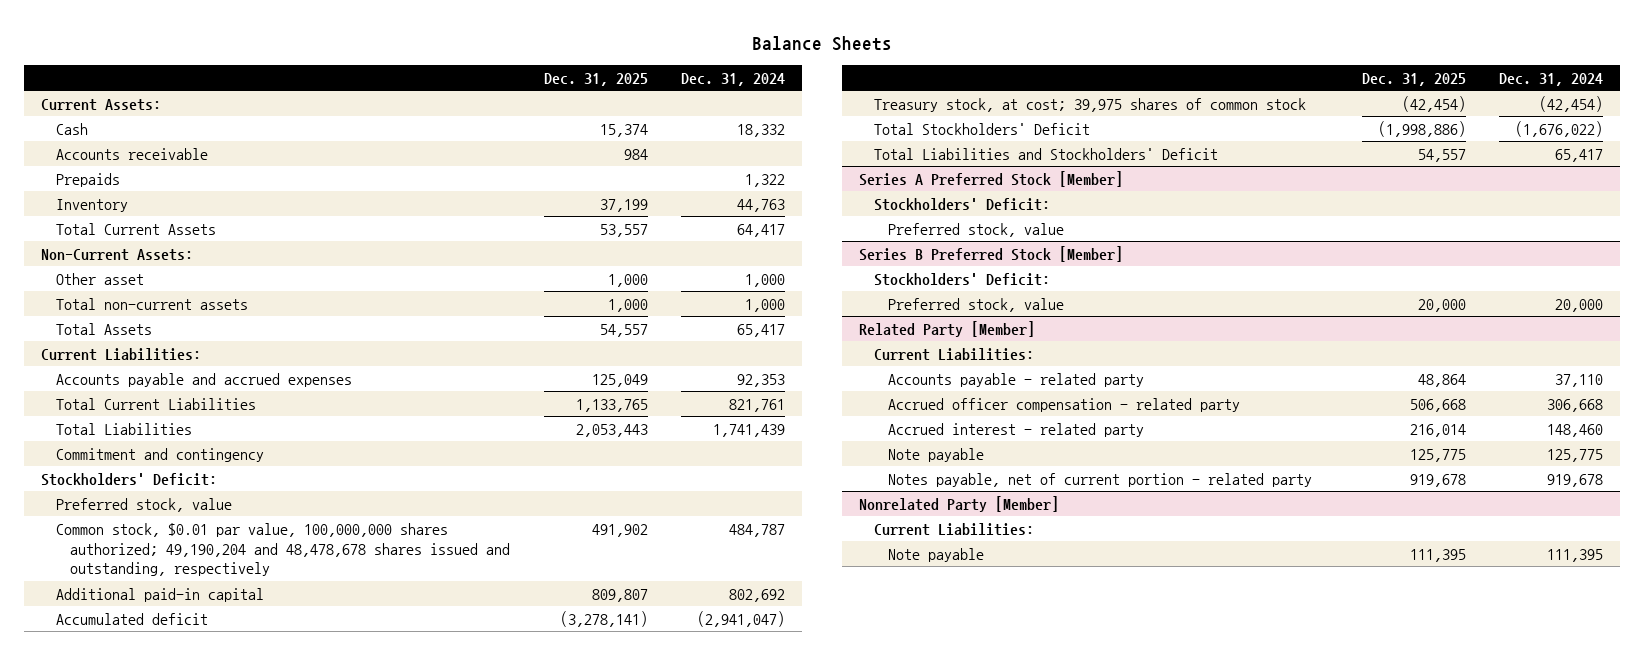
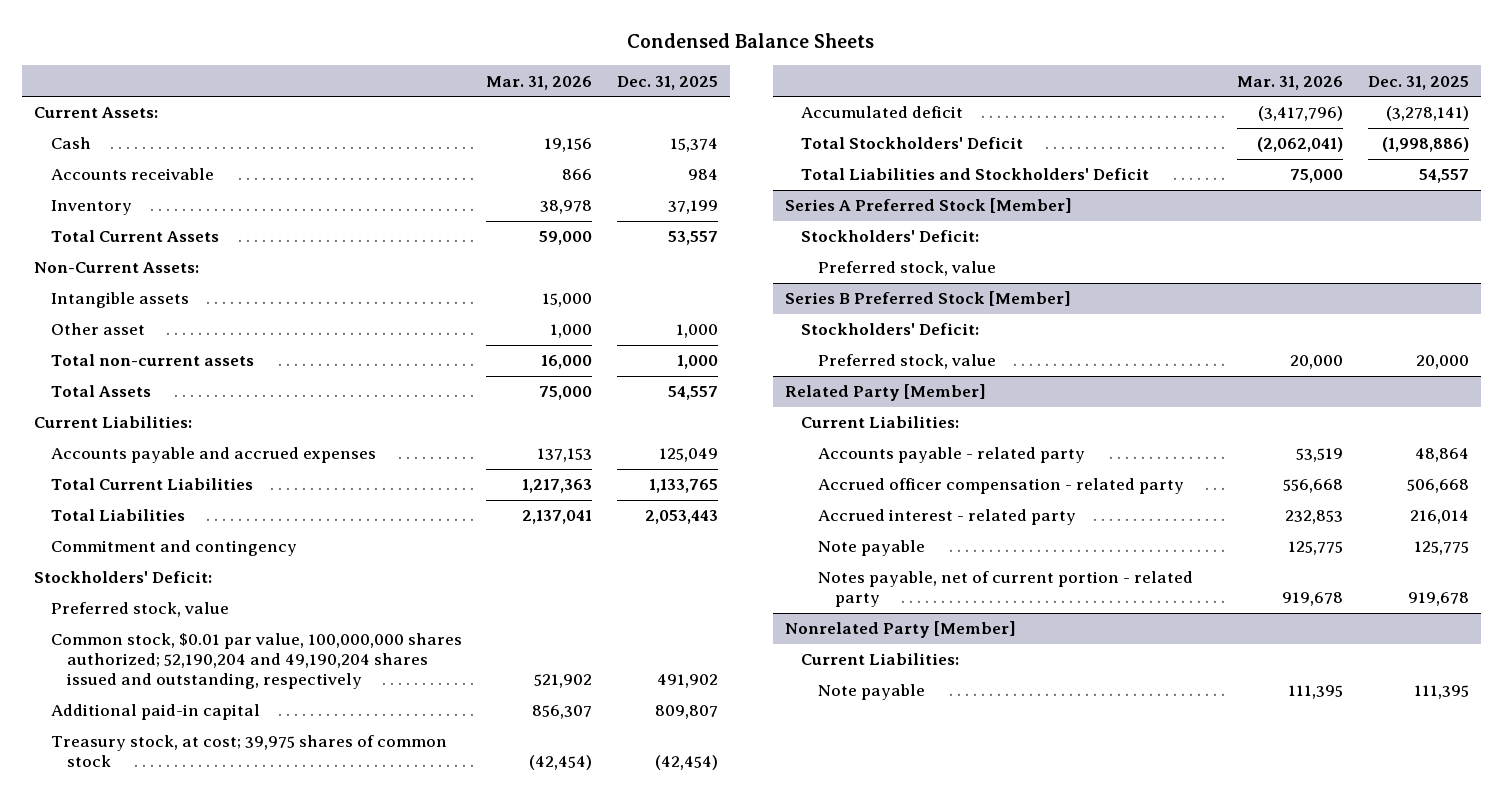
[752,36,893,52] Balance Sheets -> [627,33,875,49] Condensed Balance Sheets
[681,73,786,87] Dec. 31, 2024 -> none
none -> [486,75,593,90] Mar. 31, 2026
[55,172,120,187] Prepaids -> none
none -> [50,292,189,309] Intangible assets
[55,522,511,577] Common stock, $0.01 par value, 100,000,000 shares authorized; 49,190,204 and 48,478,678 shares issued and outstanding, respectively -> [50,633,462,690] Common stock, $0.01 par value, 100,000,000 shares authorized; 52,190,204 and 49,190,204 shares issued and outstanding, respectively
[55,612,208,625] Accumulated deficit -> [801,106,964,119] Accumulated deficit

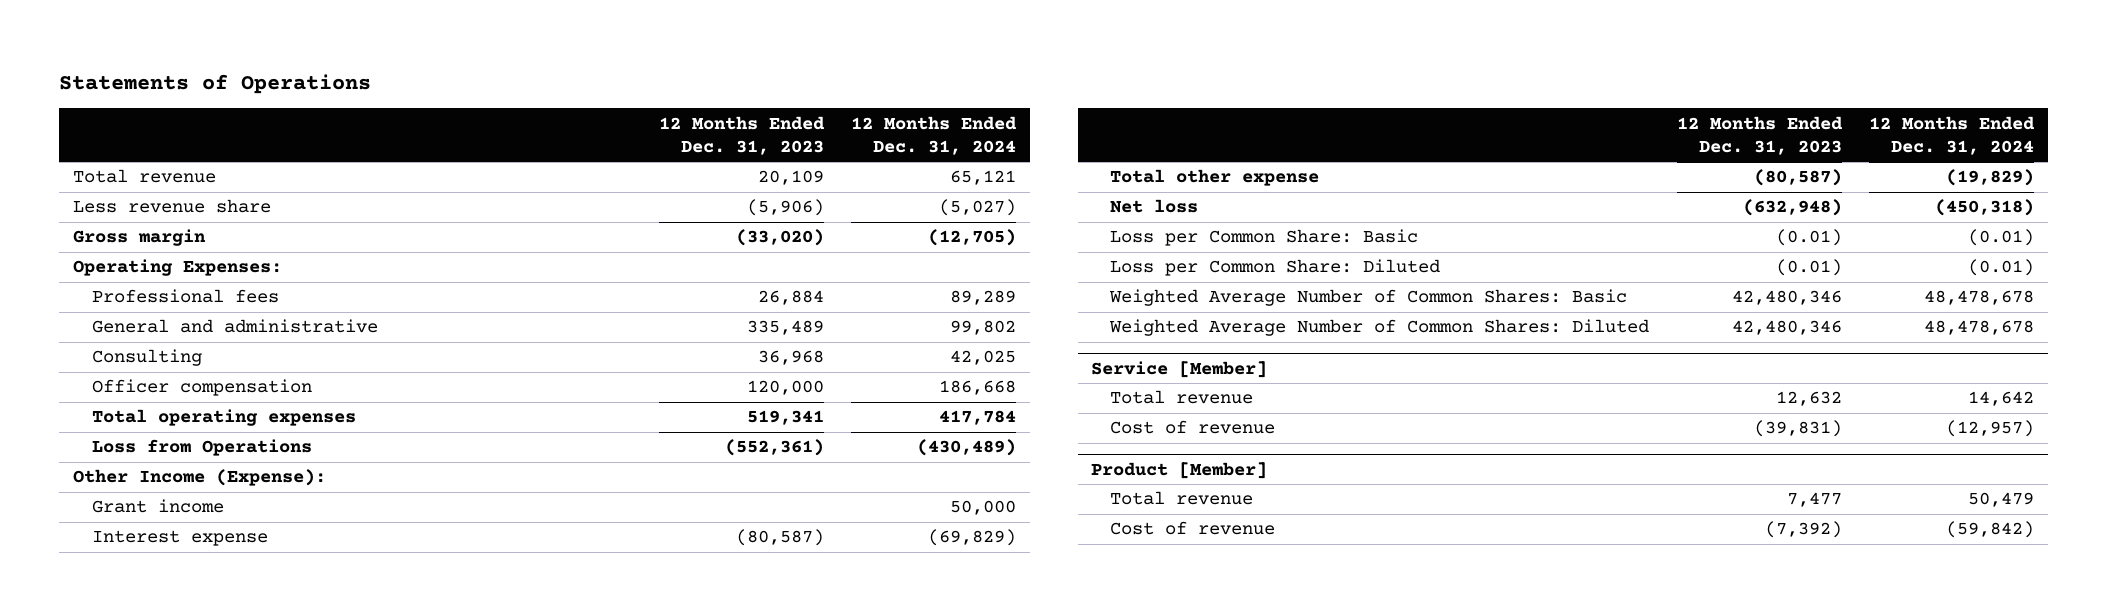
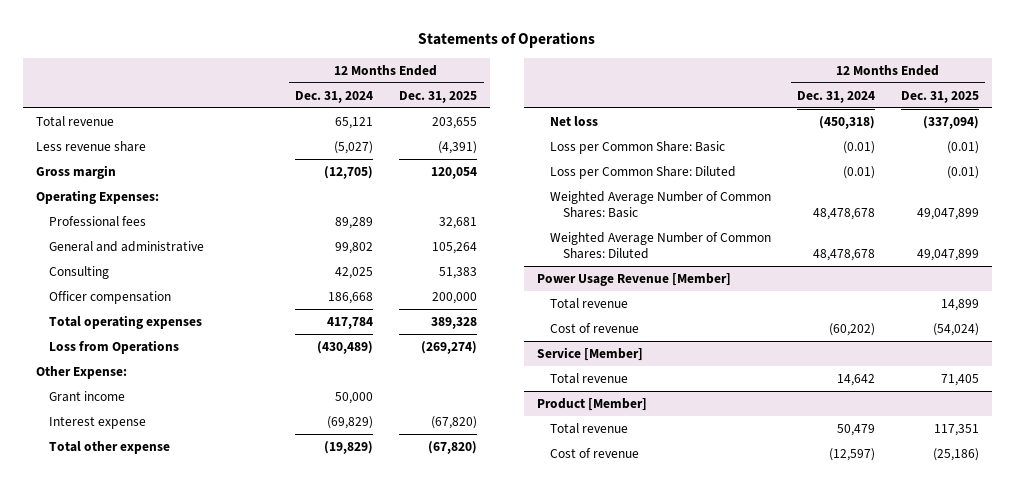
[658,115,825,156] 12 Months Ended Dec. 31, 2023 -> none
none -> [399,90,478,103] Dec. 31, 2025
[73,469,327,487] Other Income (Expense): -> [35,366,127,380] Other Expense:
none -> [537,273,732,287] Power Usage Revenue [Member]
none -> [550,298,629,310] Total revenue
none -> [550,323,640,334] Cost of revenue
[1110,420,1276,435] Cost of revenue -> none
[1946,521,2035,539] (59,842) -> [828,448,875,462] (12,597)

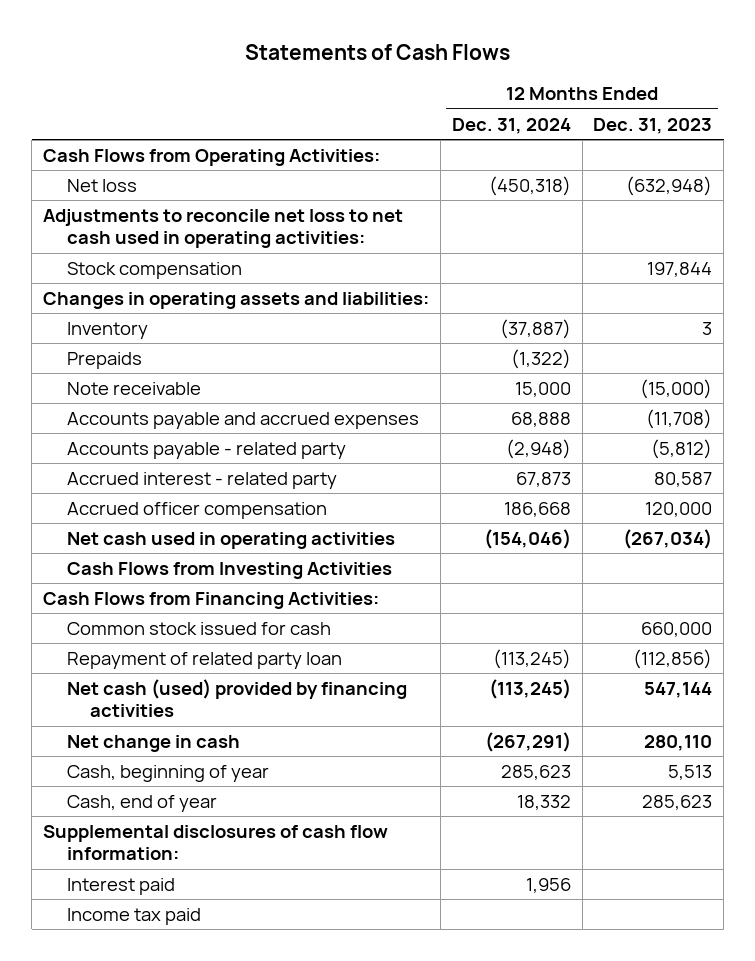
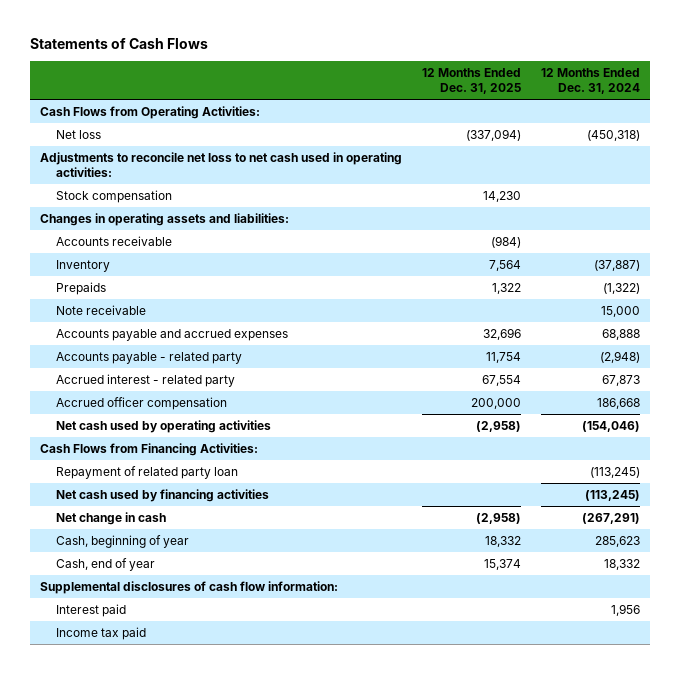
[593,117,713,134] Dec. 31, 2023 -> none
none -> [422,68,522,94] 12 Months Ended Dec. 31, 2025
none -> [56,236,173,247] Accounts receivable
[66,561,392,579] Cash Flows from Investing Activities -> none
[66,531,395,549] Net cash used in operating activities -> [56,420,272,434] Net cash used by operating activities
[66,621,331,635] Common stock issued for cash -> none
[66,678,407,718] Net cash (used) provided by financing activities -> [56,489,270,503] Net cash used by financing activities

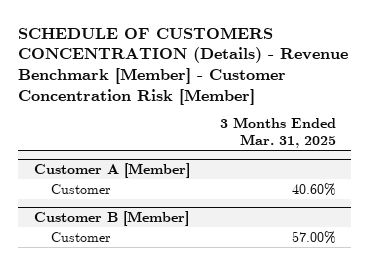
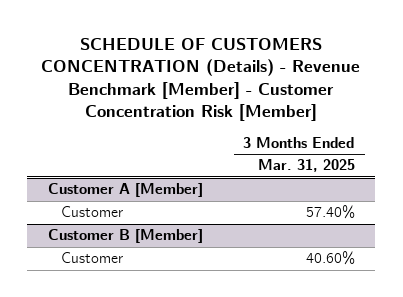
[292,182,337,196] 40.60% -> [305,205,355,220] 57.40%
[292,230,337,244] 57.00% -> [305,251,355,266] 40.60%

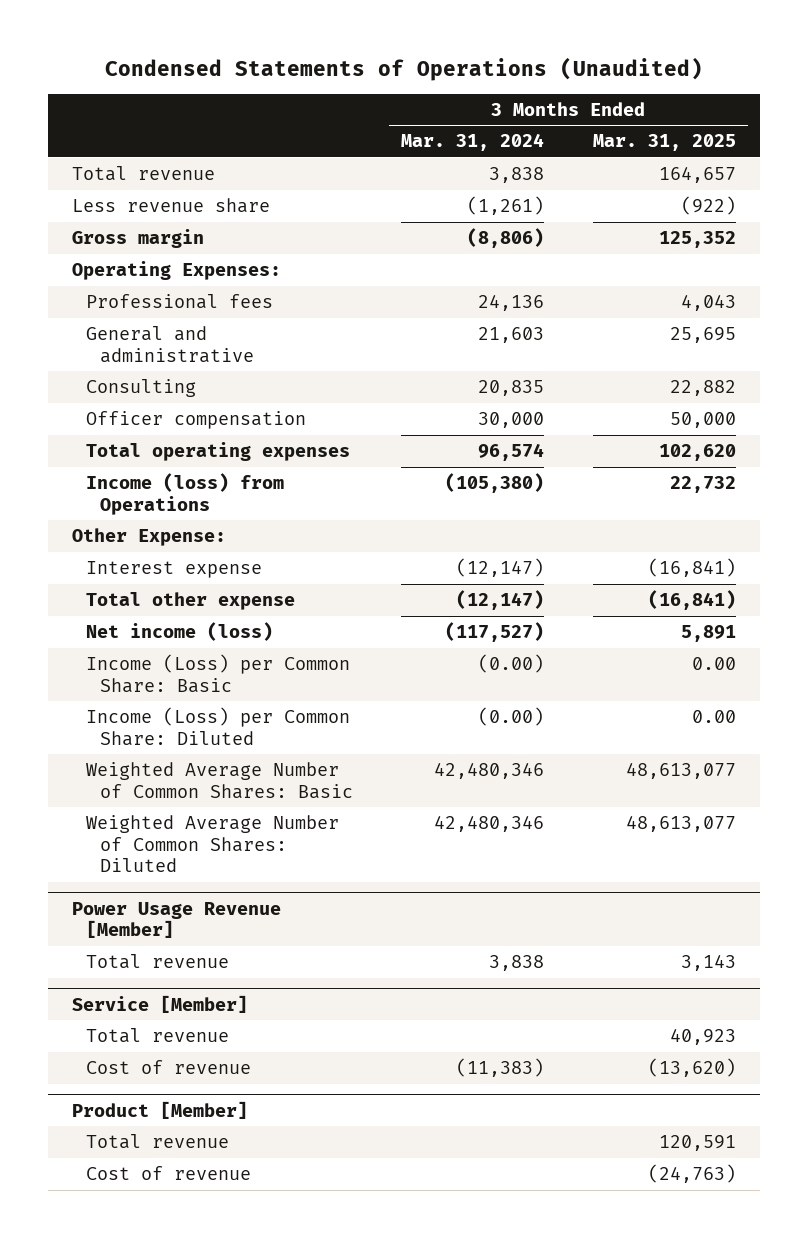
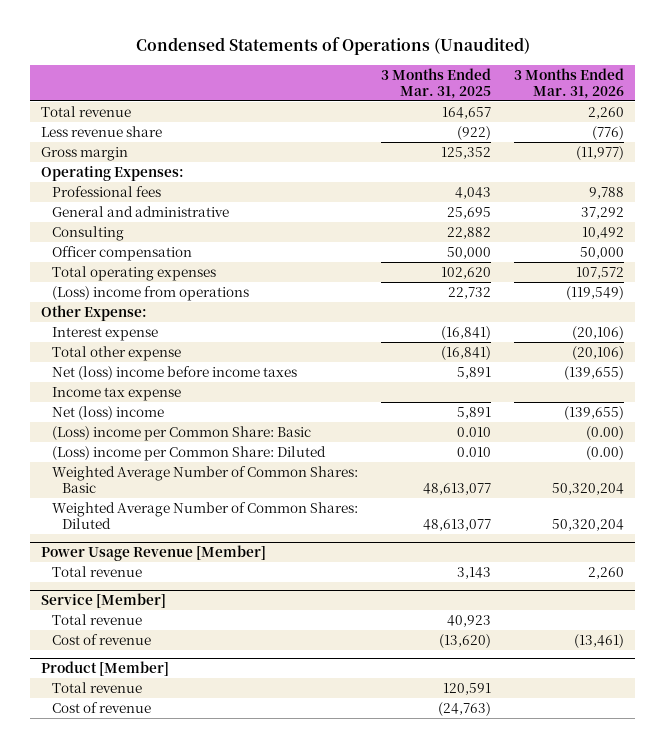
[401,133,545,152] Mar. 31, 2024 -> none
none -> [513,67,624,99] 3 Months Ended Mar. 31, 2026
[85,473,284,515] Income (loss) from Operations -> [51,286,249,302] (Loss) income from operations
none -> [51,366,297,381] Net (loss) income before income taxes
none -> [51,387,181,402] Income tax expense
[85,622,273,642] Net income (loss) -> [51,406,164,421] Net (loss) income
[85,654,350,693] Income (Loss) per Common Share: Basic -> [51,426,311,442] (Loss) income per Common Share: Basic
[691,657,736,671] 0.00 -> [456,427,491,438] 0.010
[85,707,350,746] Income (Loss) per Common Share: Diluted -> [51,446,326,462] (Loss) income per Common Share: Diluted
[691,710,736,724] 0.00 -> [456,447,491,458] 0.010

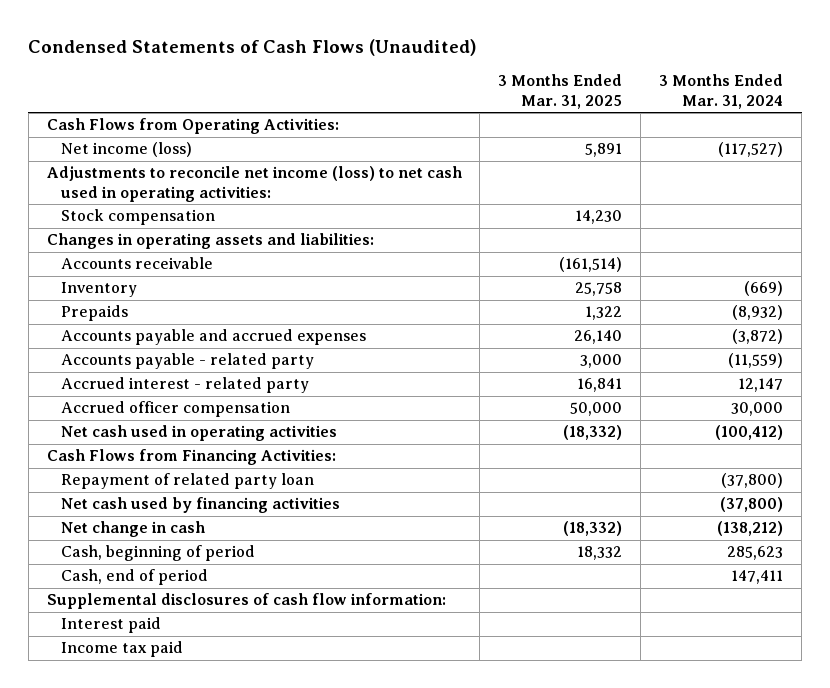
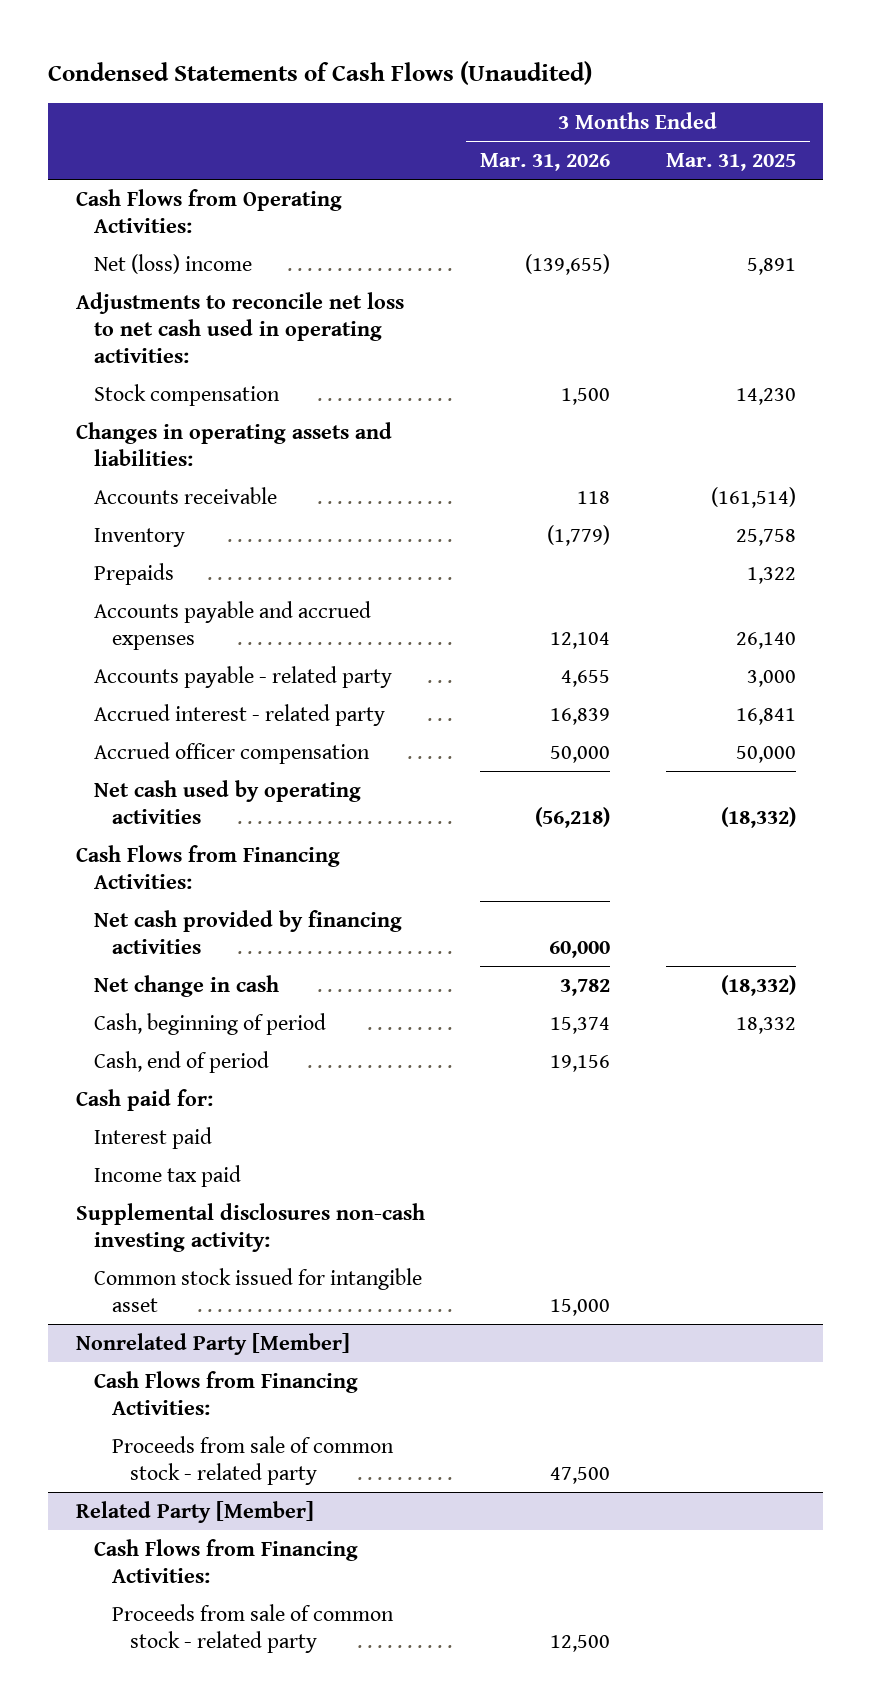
[659,74,784,109] 3 Months Ended Mar. 31, 2024 -> none
none -> [480,152,611,171] Mar. 31, 2026
[60,142,192,158] Net income (loss) -> [93,253,252,274] Net (loss) income
[46,166,462,203] Adjustments to reconcile net income (loss) to net cash used in operating activities: -> [75,291,404,363] Adjustments to reconcile net loss to net cash used in operating activities:
[60,425,337,442] Net cash used in operating activities -> [93,779,361,824] Net cash used by operating activities
[60,473,314,490] Repayment of related party loan -> none
[60,497,340,514] Net cash used by financing activities -> [93,909,402,954] Net cash provided by financing activities
[46,593,446,610] Supplemental disclosures of cash flow information: -> [75,1088,213,1111] Cash paid for:
none -> [75,1202,425,1252] Supplemental disclosures non-cash investing activity:
none -> [93,1267,422,1312] Common stock issued for intangible asset
none -> [75,1332,350,1355] Nonrelated Party [Member]
none -> [93,1370,358,1415] Cash Flows from Financing Activities:
none -> [111,1435,394,1485] Proceeds from sale of common stock - related party
none -> [75,1500,314,1523] Related Party [Member]
none -> [93,1538,358,1583] Cash Flows from Financing Activities:
none -> [111,1603,394,1653] Proceeds from sale of common stock - related party

